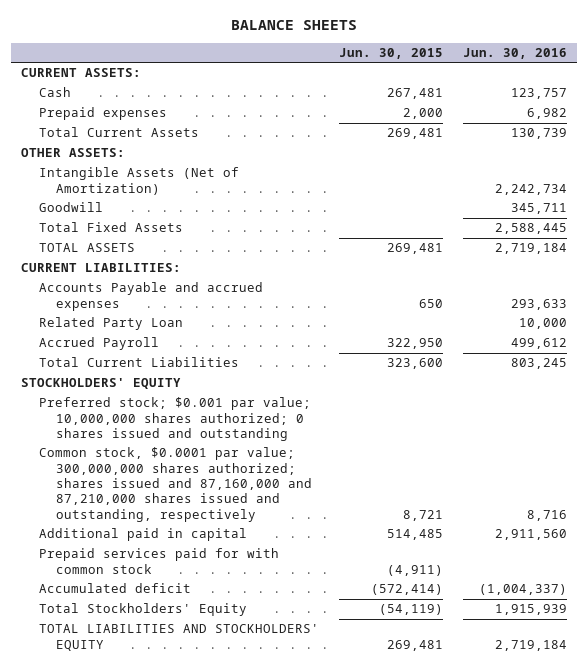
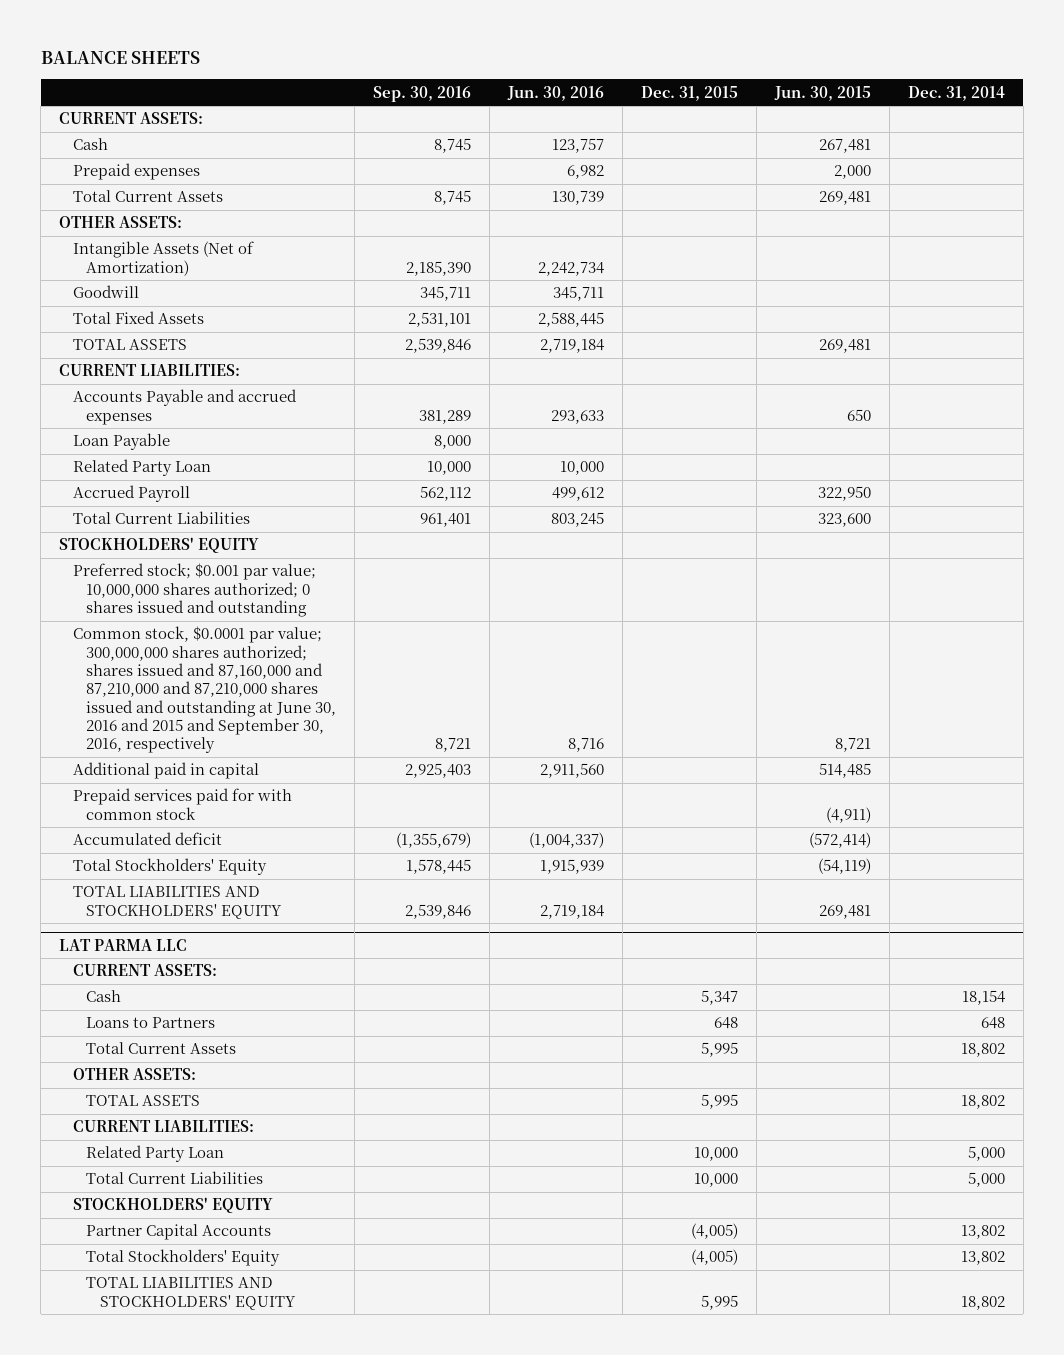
none -> [373,85,472,102] Sep. 30, 2016
none -> [641,85,739,101] Dec. 31, 2015
none -> [907,85,1005,101] Dec. 31, 2014
none -> [72,433,170,451] Loan Payable
[38,447,313,522] Common stock, $0.0001 par value; 300,000,000 shares authorized; shares issued and 87,160,000 and 87,210,000 shares issued and outstanding, respectively -> [72,626,337,754] Common stock, $0.0001 par value; 300,000,000 shares authorized; shares issued and 87,160,000 and 87,210,000 and 87,210,000 shares issued and outstanding at June 30, 2016 and 2015 and September 30, 2016, respectively
none -> [59,938,188,951] LAT PARMA LLC
none -> [72,964,217,977] CURRENT ASSETS:
none -> [86,990,122,1003] Cash
none -> [86,1017,216,1029] Loans to Partners
none -> [86,1042,237,1055] Total Current Assets
none -> [72,1068,196,1081] OTHER ASSETS:
none -> [86,1095,201,1107] TOTAL ASSETS
none -> [72,1120,254,1133] CURRENT LIABILITIES:
none -> [86,1145,225,1163] Related Party Loan
none -> [86,1171,264,1185] Total Current Liabilities
none -> [72,1197,273,1214] STOCKHOLDERS' EQUITY
none -> [86,1224,272,1241] Partner Capital Accounts
none -> [86,1249,281,1267] Total Stockholders' Equity
none -> [86,1277,296,1310] TOTAL LIABILITIES AND STOCKHOLDERS' EQUITY

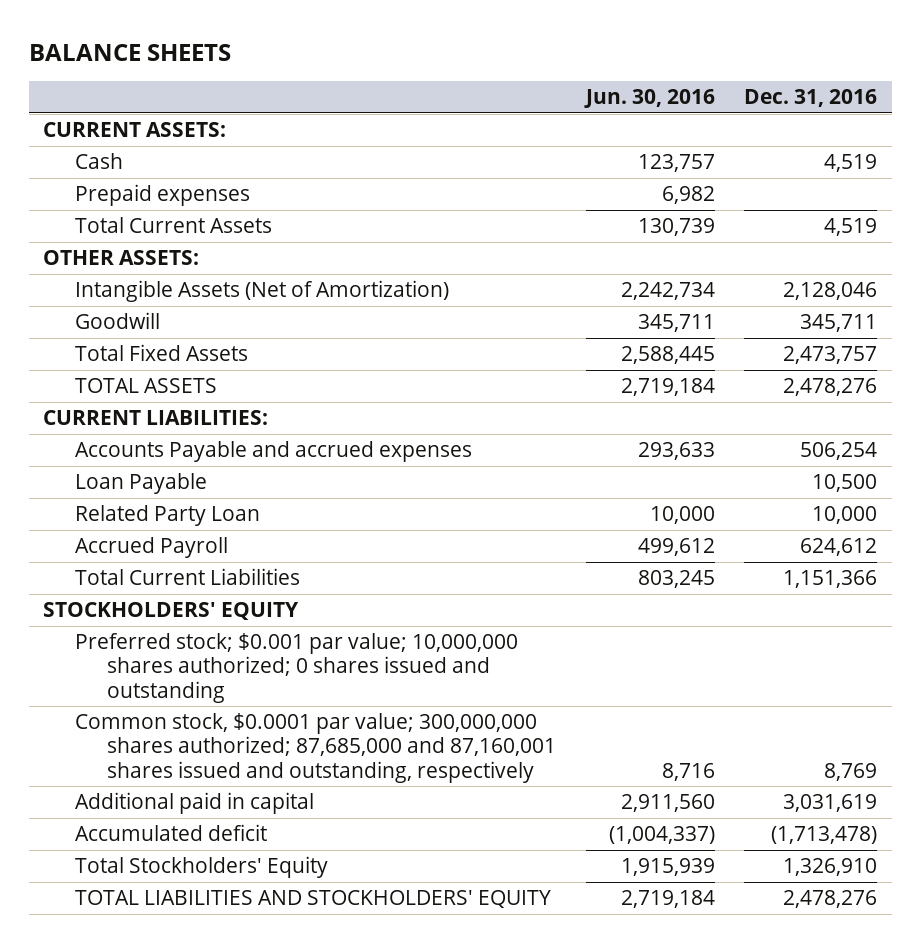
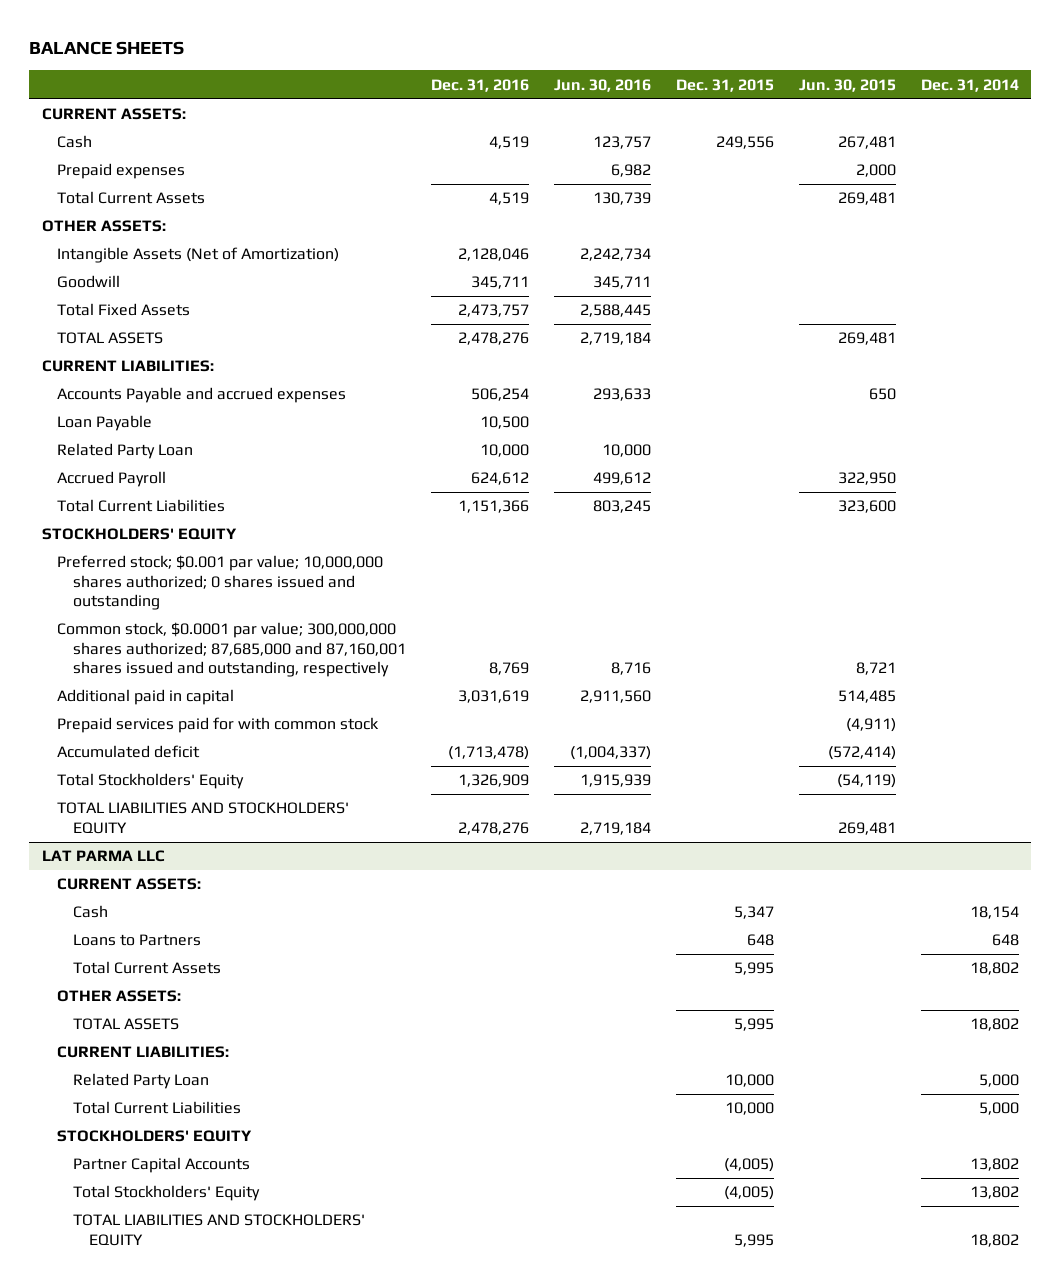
none -> [675,78,774,92] Dec. 31, 2015
none -> [798,78,896,92] Jun. 30, 2015
none -> [920,78,1019,92] Dec. 31, 2014
none -> [57,717,380,734] Prepaid services paid for with common stock
[783,858,878,877] 1,326,910 -> [458,774,530,788] 1,326,909
none -> [41,850,165,863] LAT PARMA LLC
none -> [57,878,202,891] CURRENT ASSETS:
none -> [73,905,109,919] Cash
none -> [73,934,202,947] Loans to Partners
none -> [73,961,222,975] Total Current Assets
none -> [57,990,182,1003] OTHER ASSETS:
none -> [73,1018,180,1031] TOTAL ASSETS
none -> [57,1046,230,1059] CURRENT LIABILITIES:
none -> [73,1073,210,1090] Related Party Loan
none -> [73,1101,242,1115] Total Current Liabilities
none -> [57,1130,253,1143] STOCKHOLDERS' EQUITY
none -> [73,1157,251,1174] Partner Capital Accounts
none -> [73,1185,261,1202] Total Stockholders' Equity
none -> [73,1214,366,1246] TOTAL LIABILITIES AND STOCKHOLDERS' EQUITY

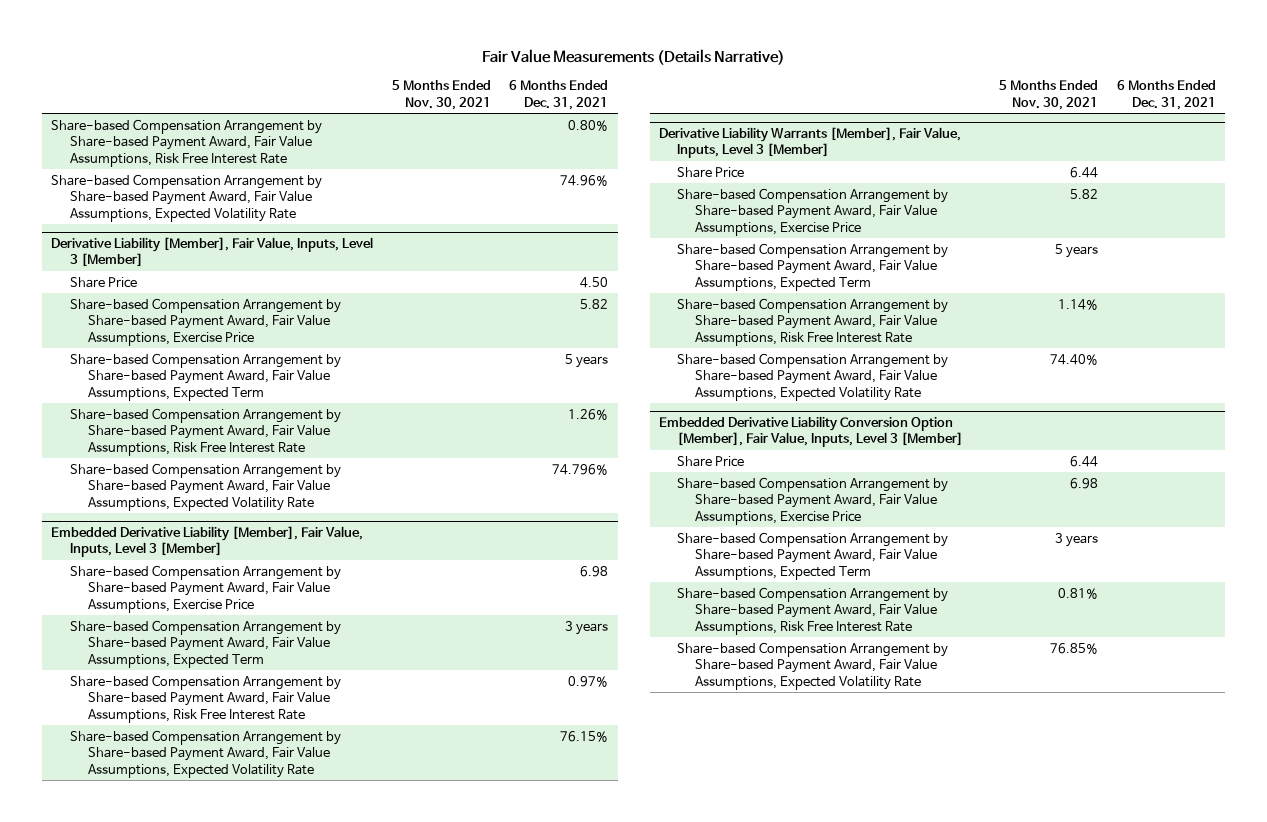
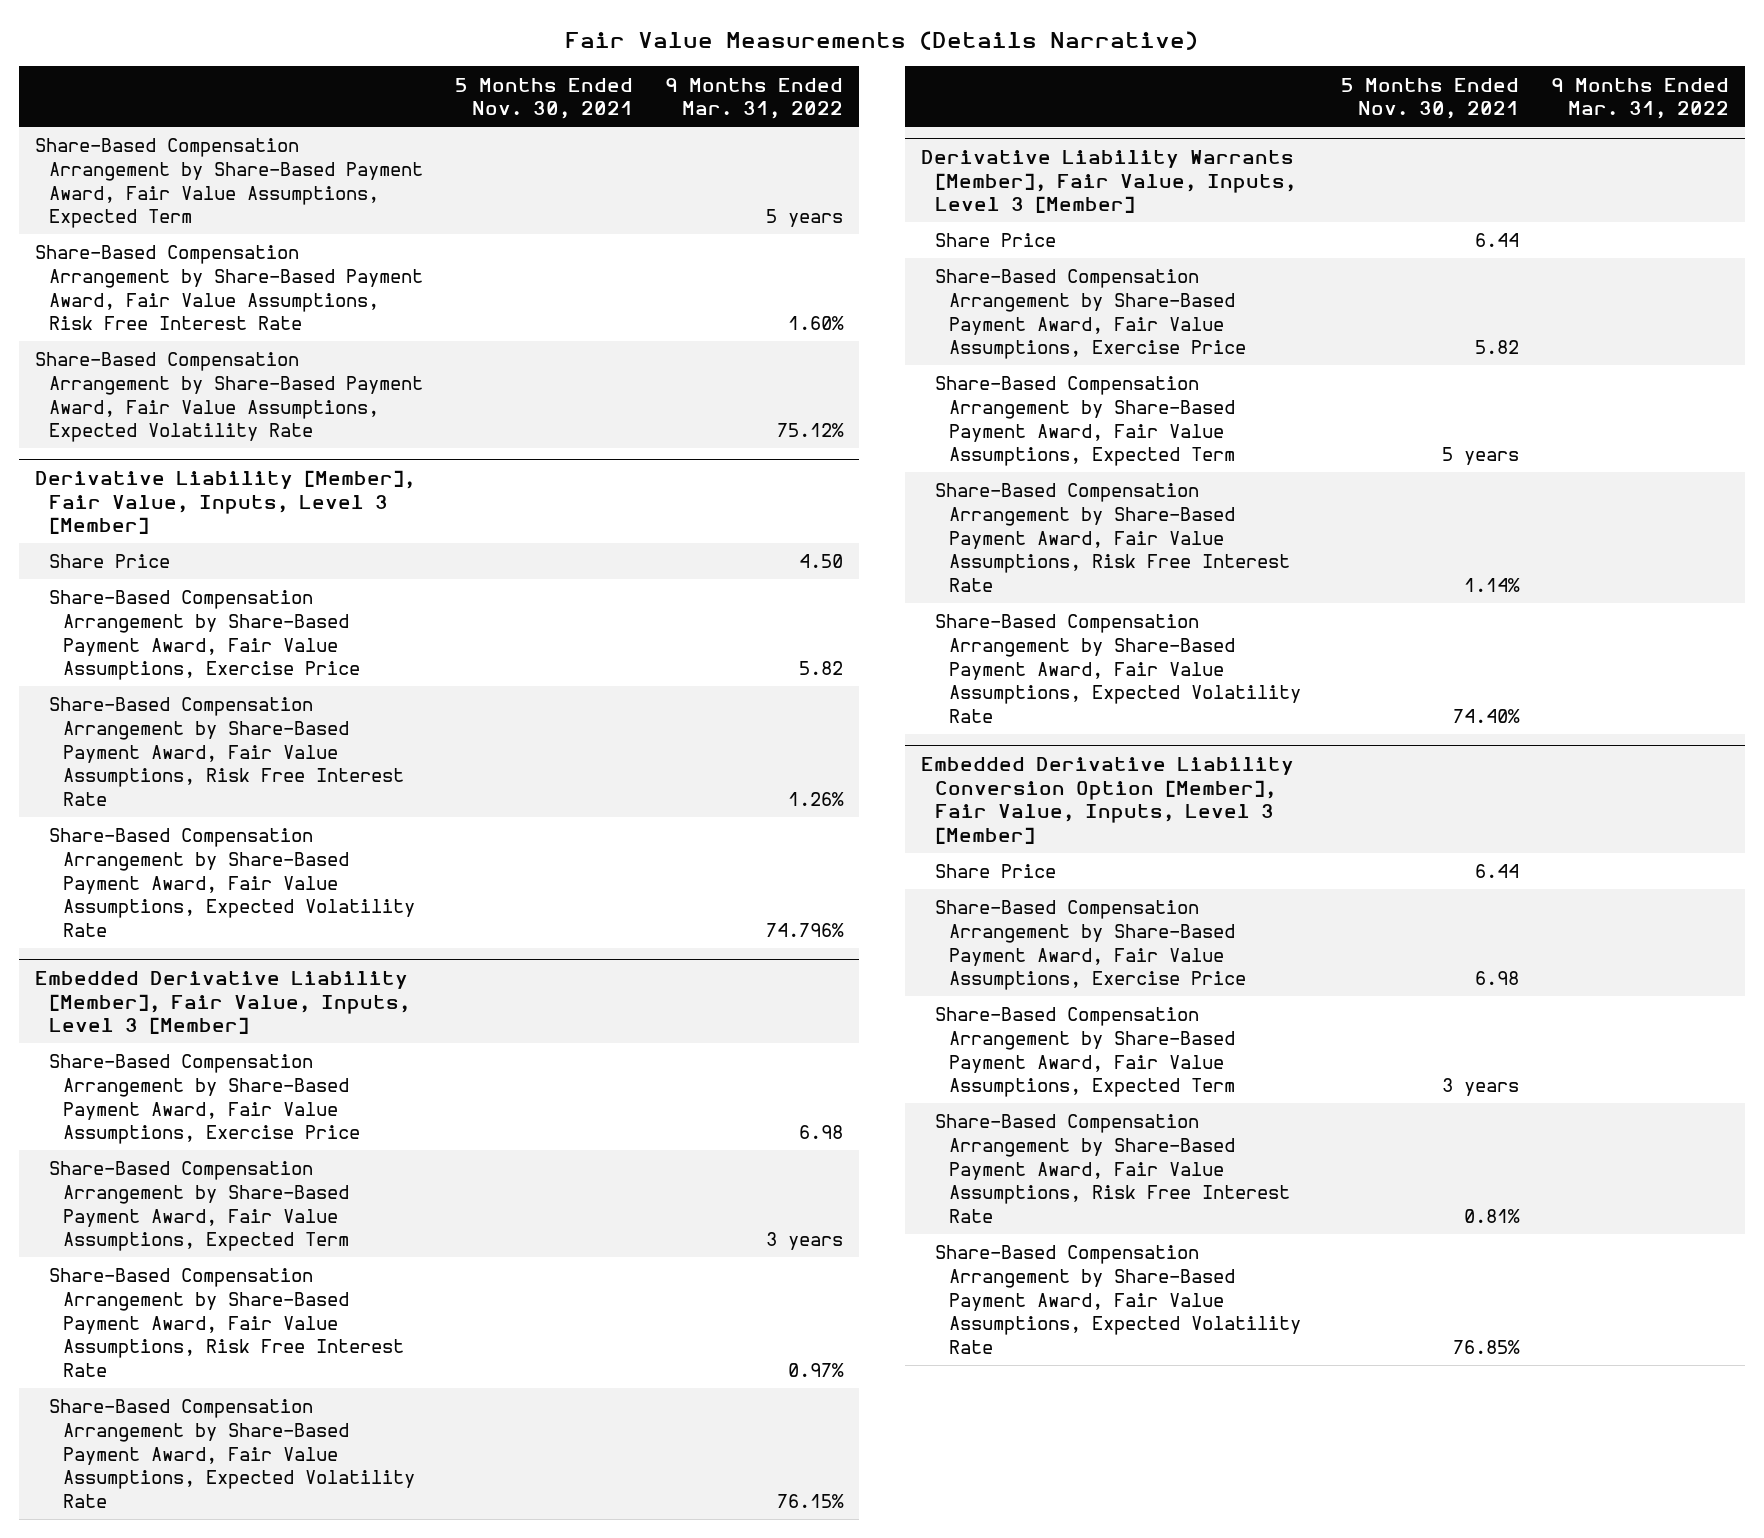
[509,80,609,110] 6 Months Ended Dec. 31, 2021 -> none
none -> [664,77,843,120] 9 Months Ended Mar. 31, 2022
none -> [34,138,423,229] Share-Based Compensation Arrangement by Share-Based Payment Award, Fair Value Assumptions, Expected Term
[51,118,323,167] Share-based Compensation Arrangement by Share-based Payment Award, Fair Value Assumptions, Risk Free Interest Rate -> [34,245,423,331] Share-Based Compensation Arrangement by Share-Based Payment Award, Fair Value Assumptions, Risk Free Interest Rate
[51,173,323,222] Share-based Compensation Arrangement by Share-based Payment Award, Fair Value Assumptions, Expected Volatility Rate -> [34,352,423,443] Share-Based Compensation Arrangement by Share-Based Payment Award, Fair Value Assumptions, Expected Volatility Rate
[69,352,341,401] Share-based Compensation Arrangement by Share-based Payment Award, Fair Value Assumptions, Expected Term -> none
[69,297,341,346] Share-based Compensation Arrangement by Share-based Payment Award, Fair Value Assumptions, Exercise Price -> [48,590,360,681] Share-Based Compensation Arrangement by Share-Based Payment Award, Fair Value Assumptions, Exercise Price
[69,407,341,456] Share-based Compensation Arrangement by Share-based Payment Award, Fair Value Assumptions, Risk Free Interest Rate -> [48,697,404,806] Share-Based Compensation Arrangement by Share-Based Payment Award, Fair Value Assumptions, Risk Free Interest Rate
[69,462,341,511] Share-based Compensation Arrangement by Share-based Payment Award, Fair Value Assumptions, Expected Volatility Rate -> [48,828,415,937] Share-Based Compensation Arrangement by Share-Based Payment Award, Fair Value Assumptions, Expected Volatility Rate
[69,564,341,613] Share-based Compensation Arrangement by Share-based Payment Award, Fair Value Assumptions, Exercise Price -> [48,1054,360,1145] Share-Based Compensation Arrangement by Share-Based Payment Award, Fair Value Assumptions, Exercise Price
[69,619,341,668] Share-based Compensation Arrangement by Share-based Payment Award, Fair Value Assumptions, Expected Term -> [48,1161,349,1252] Share-Based Compensation Arrangement by Share-Based Payment Award, Fair Value Assumptions, Expected Term
[69,674,341,723] Share-based Compensation Arrangement by Share-based Payment Award, Fair Value Assumptions, Risk Free Interest Rate -> [48,1268,404,1377] Share-Based Compensation Arrangement by Share-Based Payment Award, Fair Value Assumptions, Risk Free Interest Rate
[69,729,341,778] Share-based Compensation Arrangement by Share-based Payment Award, Fair Value Assumptions, Expected Volatility Rate -> [48,1399,415,1508] Share-Based Compensation Arrangement by Share-Based Payment Award, Fair Value Assumptions, Expected Volatility Rate
[677,187,949,236] Share-based Compensation Arrangement by Share-based Payment Award, Fair Value Assumptions, Exercise Price -> [935,269,1247,360] Share-Based Compensation Arrangement by Share-Based Payment Award, Fair Value Assumptions, Exercise Price
[677,242,949,291] Share-based Compensation Arrangement by Share-based Payment Award, Fair Value Assumptions, Expected Term -> [935,376,1236,467] Share-Based Compensation Arrangement by Share-Based Payment Award, Fair Value Assumptions, Expected Term
[677,297,949,346] Share-based Compensation Arrangement by Share-based Payment Award, Fair Value Assumptions, Risk Free Interest Rate -> [935,483,1291,592] Share-Based Compensation Arrangement by Share-Based Payment Award, Fair Value Assumptions, Risk Free Interest Rate
[677,352,949,401] Share-based Compensation Arrangement by Share-based Payment Award, Fair Value Assumptions, Expected Volatility Rate -> [935,614,1302,723] Share-Based Compensation Arrangement by Share-Based Payment Award, Fair Value Assumptions, Expected Volatility Rate
[677,476,949,525] Share-based Compensation Arrangement by Share-based Payment Award, Fair Value Assumptions, Exercise Price -> [935,900,1247,991] Share-Based Compensation Arrangement by Share-Based Payment Award, Fair Value Assumptions, Exercise Price
[677,531,949,580] Share-based Compensation Arrangement by Share-based Payment Award, Fair Value Assumptions, Expected Term -> [935,1007,1236,1098] Share-Based Compensation Arrangement by Share-Based Payment Award, Fair Value Assumptions, Expected Term
[677,586,949,635] Share-based Compensation Arrangement by Share-based Payment Award, Fair Value Assumptions, Risk Free Interest Rate -> [935,1114,1291,1223] Share-Based Compensation Arrangement by Share-Based Payment Award, Fair Value Assumptions, Risk Free Interest Rate
[677,641,949,690] Share-based Compensation Arrangement by Share-based Payment Award, Fair Value Assumptions, Expected Volatility Rate -> [935,1245,1302,1354] Share-Based Compensation Arrangement by Share-Based Payment Award, Fair Value Assumptions, Expected Volatility Rate

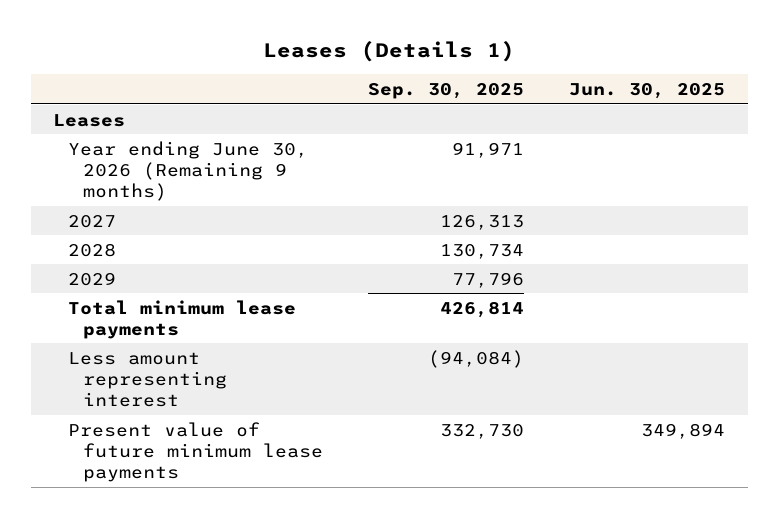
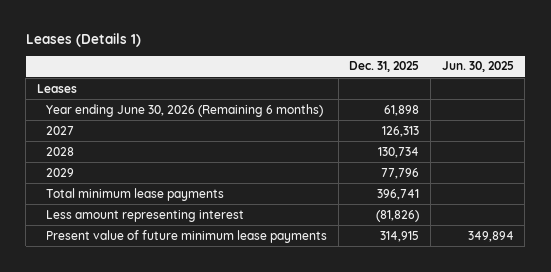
[368,82,525,99] Sep. 30, 2025 -> none
none -> [349,61,420,73] Dec. 31, 2025
[68,140,309,202] Year ending June 30, 2026 (Remaining 9 months) -> [46,103,324,117] Year ending June 30, 2026 (Remaining 6 months)

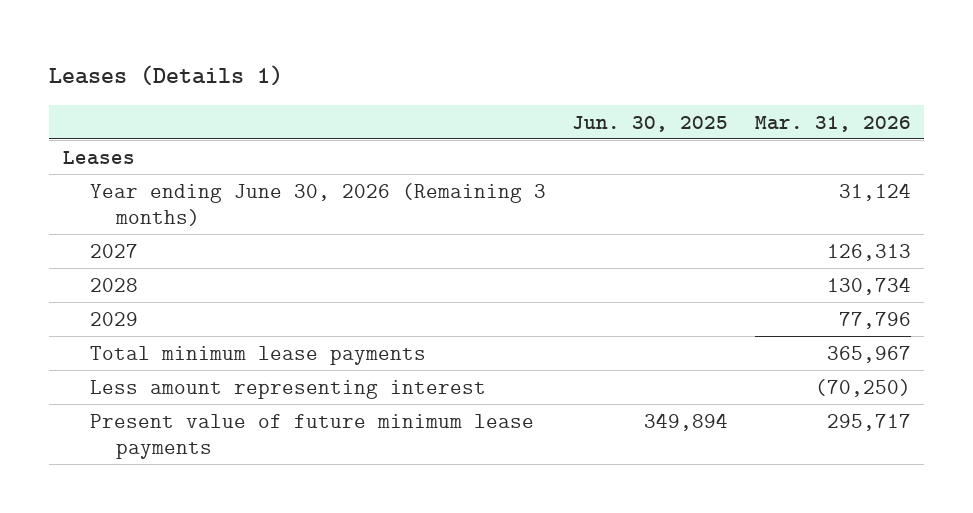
[349,61,420,73] Dec. 31, 2025 -> none
none -> [754,115,911,132] Mar. 31, 2026
[46,103,324,117] Year ending June 30, 2026 (Remaining 6 months) -> [89,182,546,226] Year ending June 30, 2026 (Remaining 3 months)

